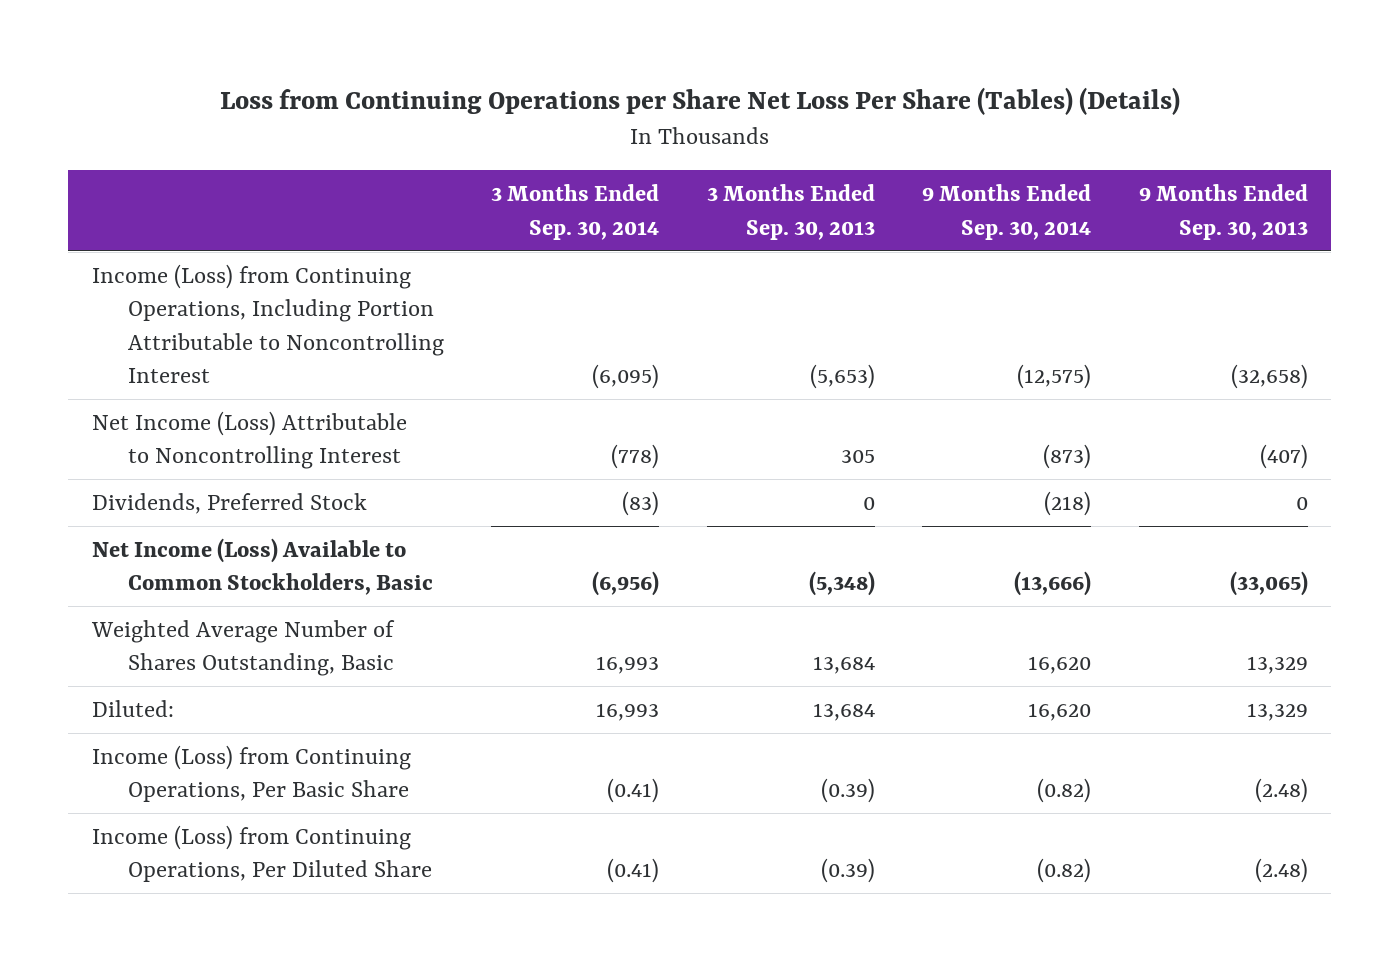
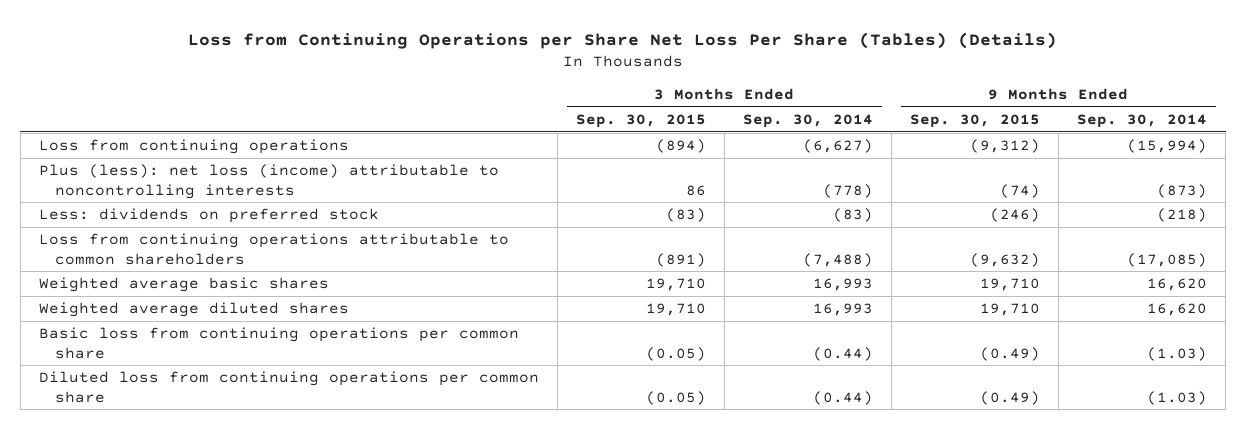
[706,184,875,240] 3 Months Ended Sep. 30, 2013 -> none
[1138,184,1308,240] 9 Months Ended Sep. 30, 2013 -> none
none -> [575,113,706,128] Sep. 30, 2015
none -> [909,113,1040,128] Sep. 30, 2015
[91,263,444,384] Income (Loss) from Continuing Operations, Including Portion Attributable to Noncontrolling Interest -> [38,139,349,155] Loss from continuing operations
[592,364,660,390] (6,095) -> [802,139,873,154] (6,627)
[1017,364,1092,390] (12,575) -> [1127,139,1208,154] (15,994)
[91,410,407,470] Net Income (Loss) Attributable to Noncontrolling Interest -> [38,164,499,199] Plus (less): net loss (income) attributable to noncontrolling interests
[91,492,367,514] Dividends, Preferred Stock -> [38,208,379,224] Less: dividends on preferred stock
[91,537,433,596] Net Income (Loss) Available to Common Stockholders, Basic -> [38,233,509,265] Loss from continuing operations attributable to common shareholders
[592,571,660,597] (6,956) -> [802,252,873,267] (7,488)
[1014,571,1092,597] (13,666) -> [1127,252,1208,267] (17,085)
[90,619,395,677] Weighted Average Number of Shares Outstanding, Basic -> [38,277,329,293] Weighted average basic shares
[91,699,174,717] Diluted: -> [38,302,349,318] Weighted average diluted shares
[91,744,411,803] Income (Loss) from Continuing Operations, Per Basic Share -> [38,327,519,359] Basic loss from continuing operations per common share
[607,778,660,804] (0.41) -> [812,346,873,361] (0.44)
[1037,778,1092,804] (0.82) -> [1147,346,1208,361] (1.03)
[91,824,432,883] Income (Loss) from Continuing Operations, Per Diluted Share -> [38,371,539,403] Diluted loss from continuing operations per common share
[607,858,660,884] (0.41) -> [812,390,873,405] (0.44)
[1037,858,1092,884] (0.82) -> [1147,390,1208,405] (1.03)

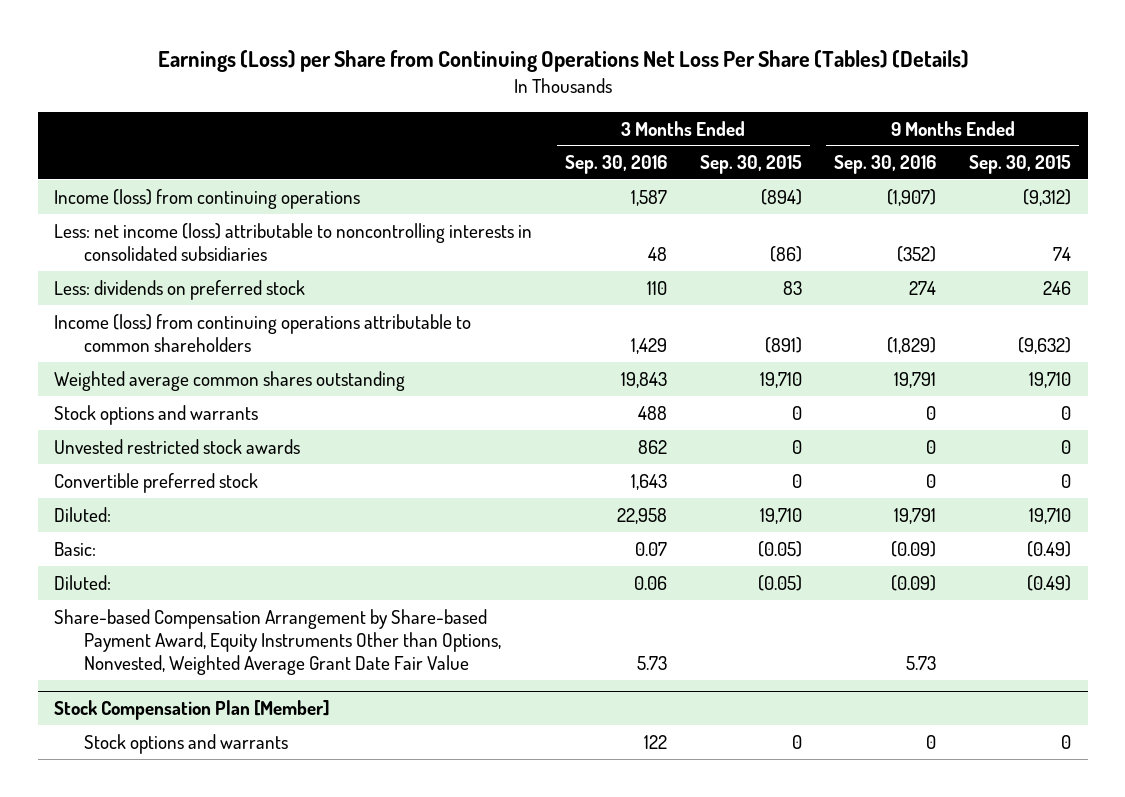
[187,31,1057,49] Loss from Continuing Operations per Share Net Loss Per Share (Tables) (Details) -> [157,50,969,73] Earnings (Loss) per Share from Continuing Operations Net Loss Per Share (Tables) (Details)
[742,113,873,128] Sep. 30, 2014 -> none
[1077,113,1208,128] Sep. 30, 2014 -> none
none -> [564,155,667,175] Sep. 30, 2016
none -> [834,155,937,175] Sep. 30, 2016
[38,139,349,155] Loss from continuing operations -> [54,188,361,209] Income (loss) from continuing operations
[38,164,499,199] Plus (less): net loss (income) attributable to noncontrolling interests -> [54,222,533,262] Less: net income (loss) attributable to noncontrolling interests in consolidated subsidiaries
[685,184,706,196] 86 -> [769,246,802,263] (86)
[999,183,1040,198] (74) -> [1053,247,1072,262] 74
[665,208,706,223] (83) -> [782,280,802,295] 83
[989,208,1040,223] (246) -> [1043,280,1072,295] 246
[38,233,509,265] Loss from continuing operations attributable to common shareholders -> [54,313,472,353] Income (loss) from continuing operations attributable to common shareholders
[38,277,329,293] Weighted average basic shares -> [54,370,406,391] Weighted average common shares outstanding
none -> [54,404,259,425] Stock options and warrants
none -> [54,438,301,454] Unvested restricted stock awards
none -> [54,472,259,493] Convertible preferred stock
[38,302,349,318] Weighted average diluted shares -> [54,506,112,522] Diluted:
[38,327,519,359] Basic loss from continuing operations per common share -> [54,541,97,556] Basic:
[38,371,539,403] Diluted loss from continuing operations per common share -> [54,574,112,590] Diluted:
none -> [54,608,502,676] Share-based Compensation Arrangement by Share-based Payment Award, Equity Instruments Other than Options, Nonvested, Weighted Average Grant Date Fair Value
none -> [54,700,331,721] Stock Compensation Plan [Member]
none -> [84,733,289,754] Stock options and warrants

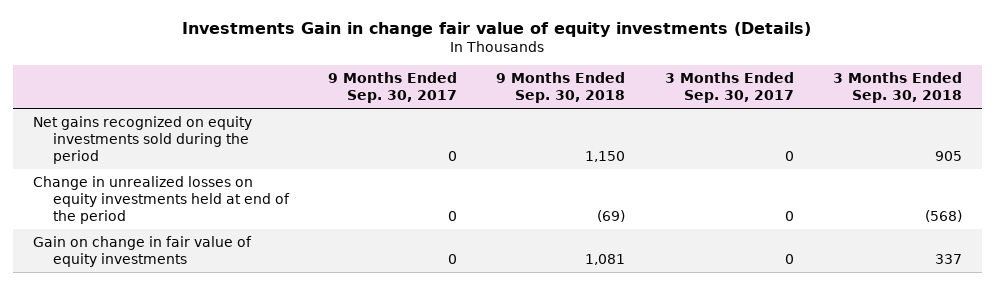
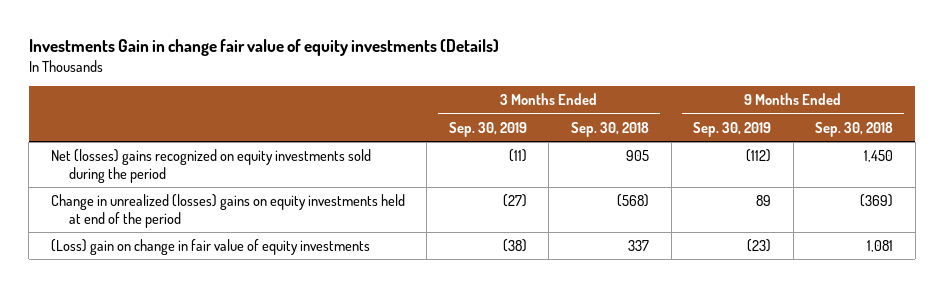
[327,72,457,104] 9 Months Ended Sep. 30, 2017 -> none
[664,72,794,104] 3 Months Ended Sep. 30, 2017 -> none
none -> [448,121,527,137] Sep. 30, 2019
none -> [693,121,772,137] Sep. 30, 2019
[32,115,252,164] Net gains recognized on equity investments sold during the period -> [50,149,371,183] Net (losses) gains recognized on equity investments sold during the period
[585,150,626,162] 1,150 -> [864,150,894,163] 1,450
[32,175,290,224] Change in unrealized losses on equity investments held at end of the period -> [50,194,405,228] Change in unrealized (losses) gains on equity investments held at end of the period
[597,209,626,222] (69) -> [860,194,894,208] (369)
[32,235,252,267] Gain on change in fair value of equity investments -> [50,239,370,256] (Loss) gain on change in fair value of equity investments

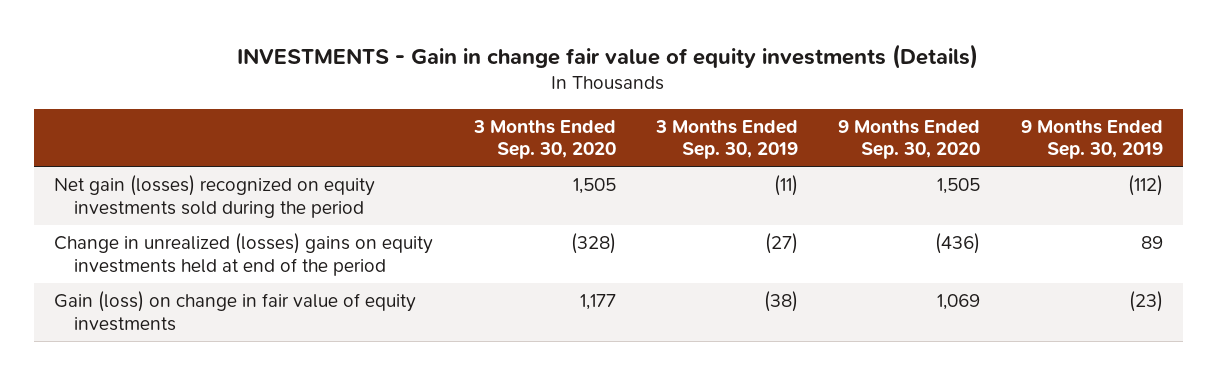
[28,38,499,56] Investments Gain in change fair value of equity investments (Details) -> [237,43,979,69] INVESTMENTS - Gain in change fair value of equity investments (Details)
[571,121,650,137] Sep. 30, 2018 -> none
[815,121,894,137] Sep. 30, 2018 -> none
none -> [472,119,616,160] 3 Months Ended Sep. 30, 2020
none -> [838,119,981,160] 9 Months Ended Sep. 30, 2020
[50,149,371,183] Net (losses) gains recognized on equity investments sold during the period -> [54,175,376,218] Net gain (losses) recognized on equity investments sold during the period
[50,239,370,256] (Loss) gain on change in fair value of equity investments -> [54,291,417,331] Gain (loss) on change in fair value of equity investments

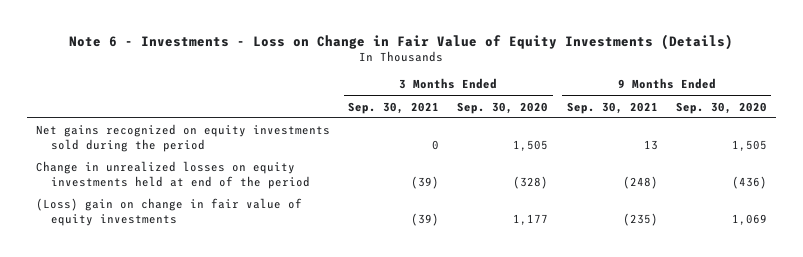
[237,43,979,69] INVESTMENTS - Gain in change fair value of equity investments (Details) -> [69,33,734,50] Note 6 - Investments - Loss on Change in Fair Value of Equity Investments (Details)
[654,119,798,160] 3 Months Ended Sep. 30, 2019 -> none
[1020,119,1163,160] 9 Months Ended Sep. 30, 2019 -> none
none -> [348,101,440,114] Sep. 30, 2021
none -> [566,101,658,114] Sep. 30, 2021
[54,175,376,218] Net gain (losses) recognized on equity investments sold during the period -> [36,124,331,152] Net gains recognized on equity investments sold during the period
[54,233,434,276] Change in unrealized (losses) gains on equity investments held at end of the period -> [36,161,310,189] Change in unrealized losses on equity investments held at end of the period
[54,291,417,331] Gain (loss) on change in fair value of equity investments -> [36,198,303,226] (Loss) gain on change in fair value of equity investments

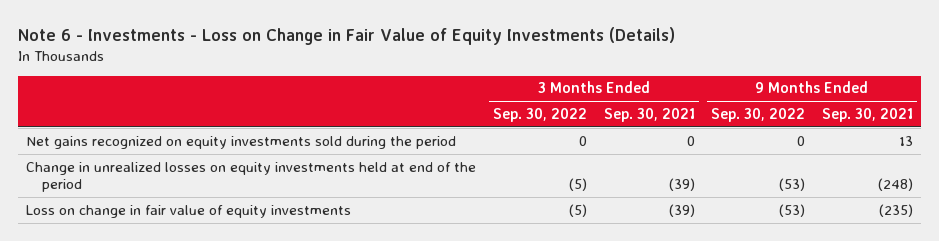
[457,101,549,114] Sep. 30, 2020 -> none
[675,101,767,114] Sep. 30, 2020 -> none
none -> [492,108,587,123] Sep. 30, 2022
none -> [711,108,806,123] Sep. 30, 2022
[36,198,303,226] (Loss) gain on change in fair value of equity investments -> [26,204,352,218] Loss on change in fair value of equity investments

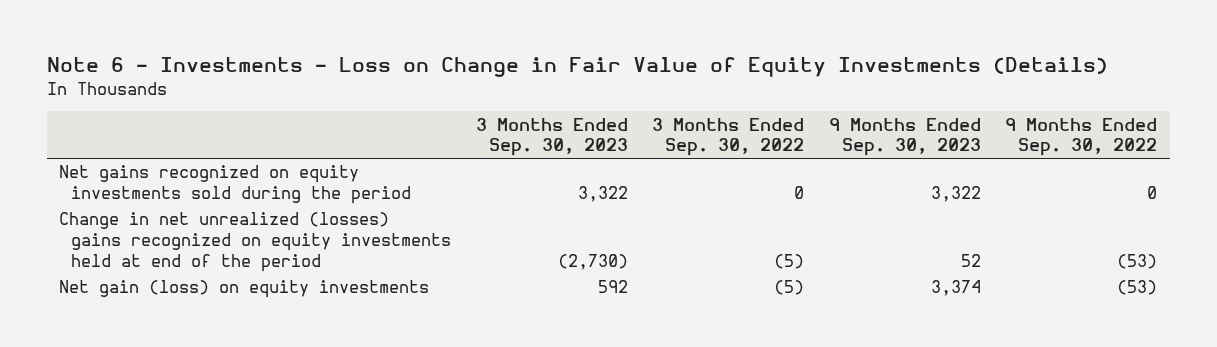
[603,108,695,123] Sep. 30, 2021 -> none
[821,108,913,123] Sep. 30, 2021 -> none
none -> [475,117,628,157] 3 Months Ended Sep. 30, 2023
none -> [828,117,981,157] 9 Months Ended Sep. 30, 2023
[26,161,477,193] Change in unrealized losses on equity investments held at end of the period -> [59,212,451,273] Change in net unrealized (losses) gains recognized on equity investments held at end of the period
[26,204,352,218] Loss on change in fair value of equity investments -> [59,280,430,299] Net gain (loss) on equity investments

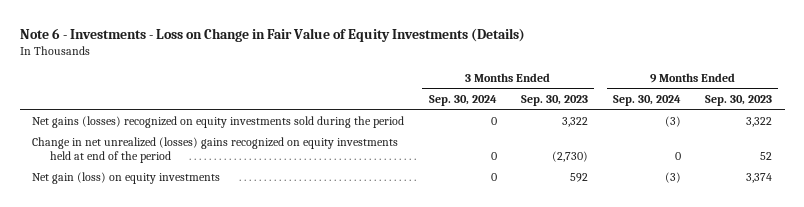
[652,117,805,157] 3 Months Ended Sep. 30, 2022 -> none
[1005,117,1158,157] 9 Months Ended Sep. 30, 2022 -> none
none -> [428,95,497,107] Sep. 30, 2024
none -> [612,95,681,107] Sep. 30, 2024
[59,165,411,205] Net gains recognized on equity investments sold during the period -> [32,115,405,128] Net gains (losses) recognized on equity investments sold during the period

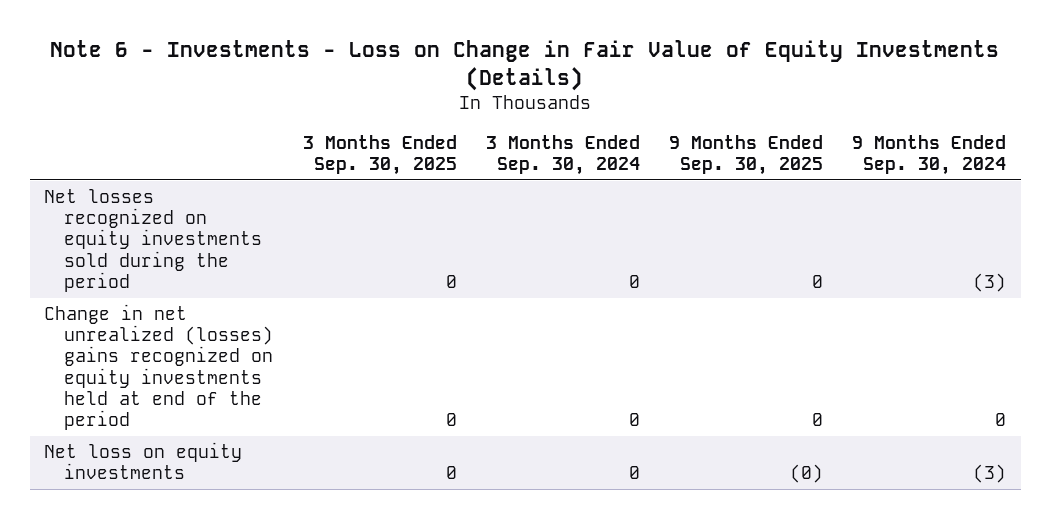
[521,95,589,107] Sep. 30, 2023 -> none
[705,95,773,107] Sep. 30, 2023 -> none
none -> [302,134,457,175] 3 Months Ended Sep. 30, 2025
none -> [669,134,824,175] 9 Months Ended Sep. 30, 2025
[32,115,405,128] Net gains (losses) recognized on equity investments sold during the period -> [44,189,263,292] Net losses recognized on equity investments sold during the period
[32,171,221,184] Net gain (loss) on equity investments -> [44,442,243,480] Net loss on equity investments

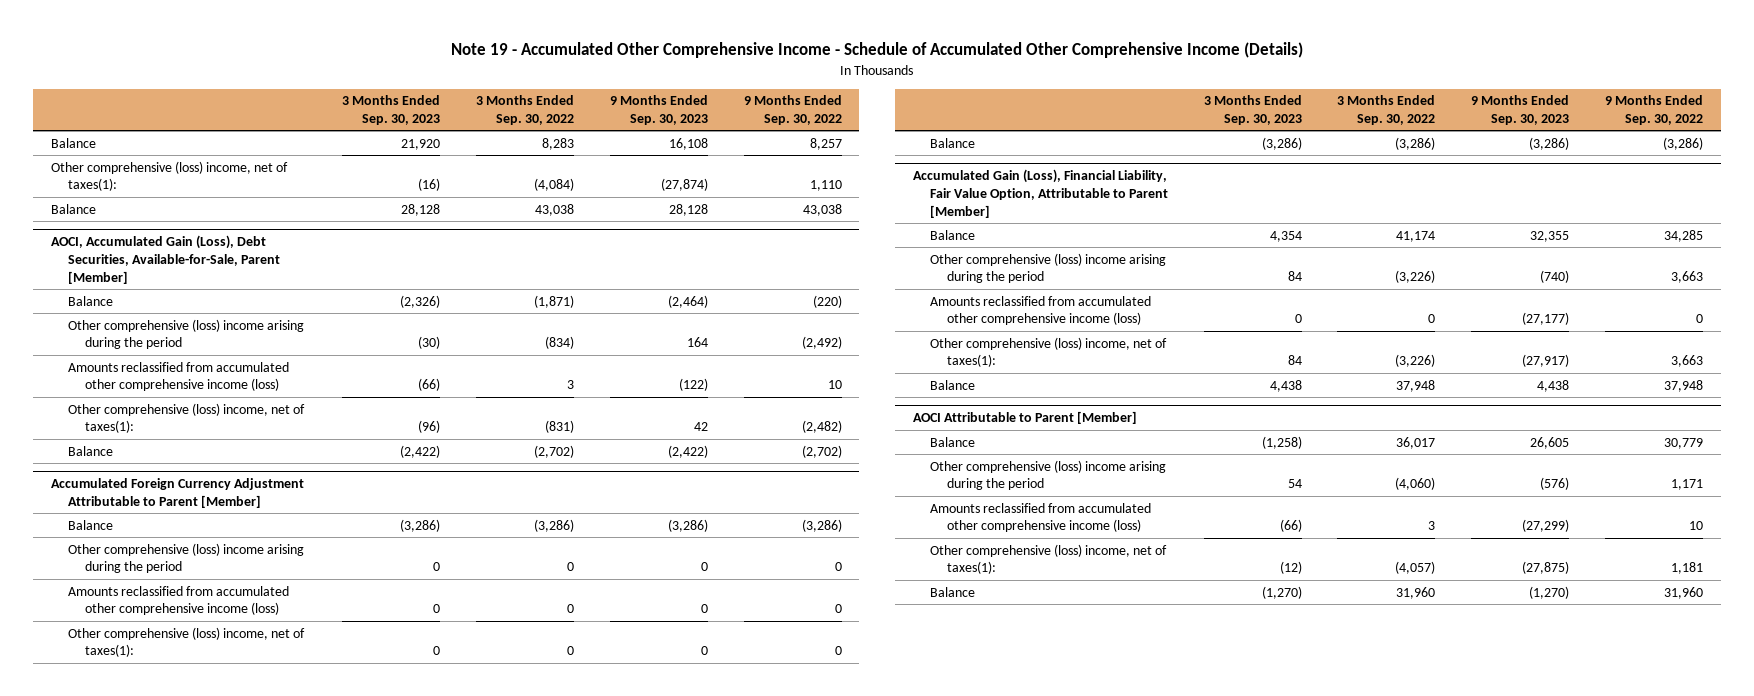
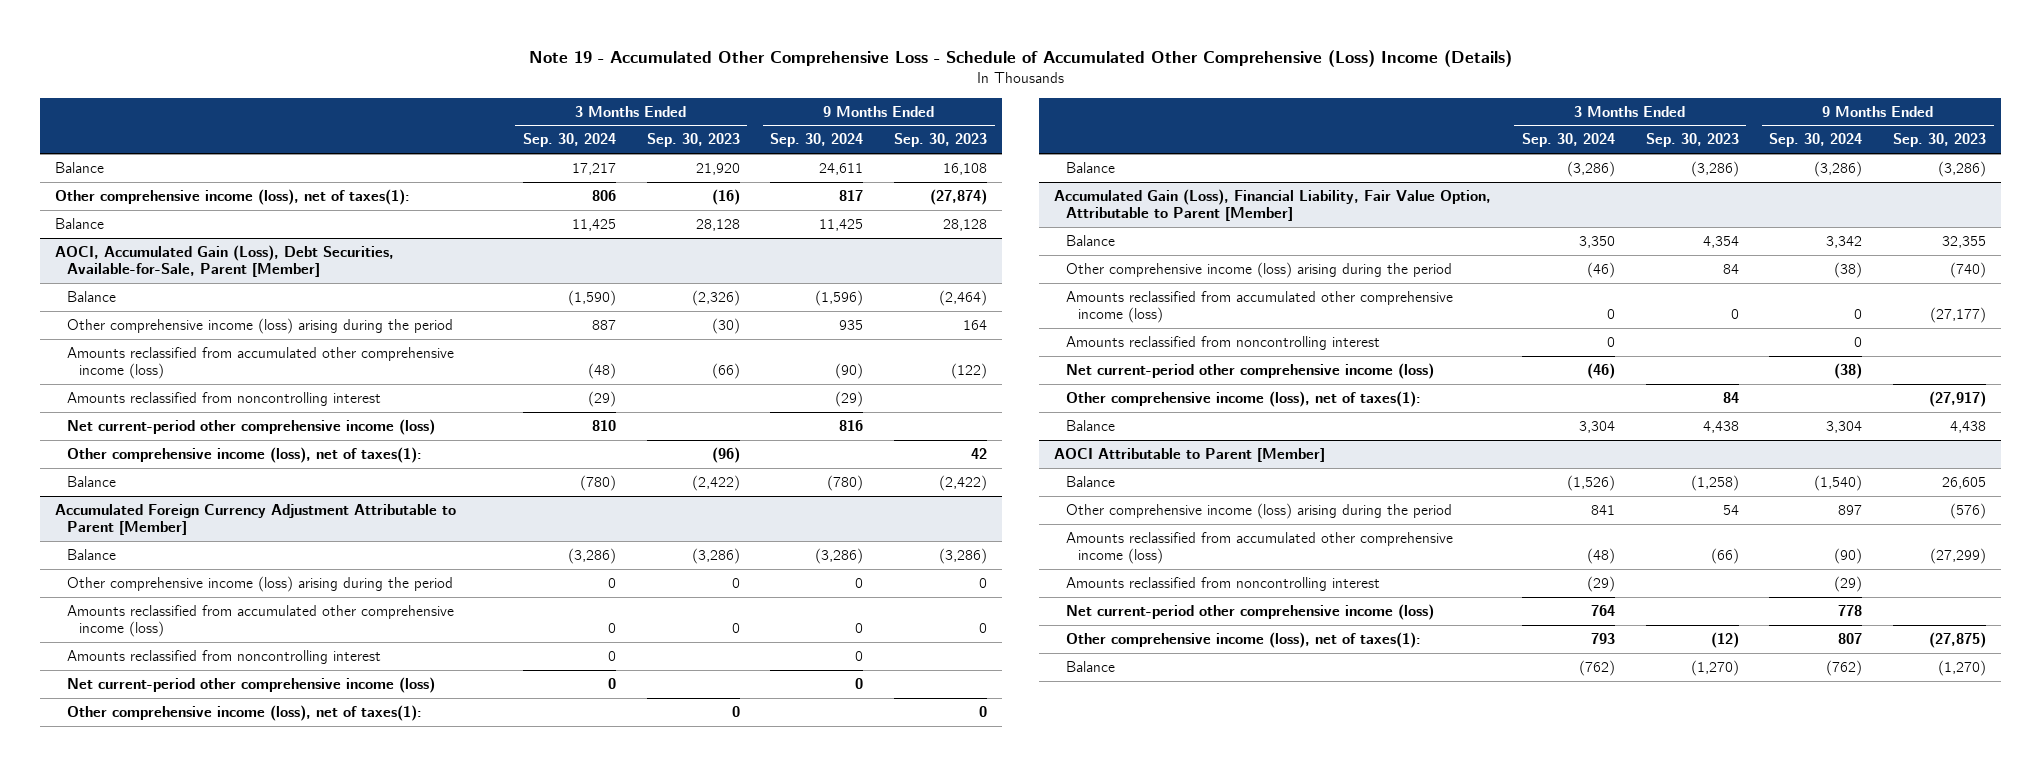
[451,42,1304,59] Note 19 - Accumulated Other Comprehensive Income - Schedule of Accumulated Other Comprehensive Income (Details) -> [528,49,1512,67] Note 19 - Accumulated Other Comprehensive Loss - Schedule of Accumulated Other Comprehensive (Loss) Income (Details)
[475,95,574,125] 3 Months Ended Sep. 30, 2022 -> none
[743,95,842,125] 9 Months Ended Sep. 30, 2022 -> none
none -> [523,133,617,148] Sep. 30, 2024
none -> [770,133,864,148] Sep. 30, 2024
[51,160,289,192] Other comprehensive (loss) income, net of taxes(1): -> [55,188,411,205] Other comprehensive income (loss), net of taxes(1):
[68,318,305,350] Other comprehensive (loss) income arising during the period -> [67,317,454,334] Other comprehensive income (loss) arising during the period
none -> [67,391,382,406] Amounts reclassified from noncontrolling interest
none -> [67,418,436,435] Net current-period other comprehensive income (loss)
[68,402,306,434] Other comprehensive (loss) income, net of taxes(1): -> [67,446,423,463] Other comprehensive income (loss), net of taxes(1):
[68,542,305,574] Other comprehensive (loss) income arising during the period -> [67,575,454,592] Other comprehensive income (loss) arising during the period
none -> [67,649,382,664] Amounts reclassified from noncontrolling interest
none -> [67,676,436,693] Net current-period other comprehensive income (loss)
[68,626,306,658] Other comprehensive (loss) income, net of taxes(1): -> [67,704,423,721] Other comprehensive income (loss), net of taxes(1):
[929,252,1166,284] Other comprehensive (loss) income arising during the period -> [1066,261,1453,278] Other comprehensive income (loss) arising during the period
none -> [1066,335,1381,350] Amounts reclassified from noncontrolling interest
none -> [1066,362,1435,379] Net current-period other comprehensive income (loss)
[929,336,1167,368] Other comprehensive (loss) income, net of taxes(1): -> [1066,390,1422,407] Other comprehensive income (loss), net of taxes(1):
[929,459,1166,491] Other comprehensive (loss) income arising during the period -> [1066,502,1453,519] Other comprehensive income (loss) arising during the period
none -> [1066,576,1381,591] Amounts reclassified from noncontrolling interest
none -> [1066,603,1435,620] Net current-period other comprehensive income (loss)
[929,543,1167,575] Other comprehensive (loss) income, net of taxes(1): -> [1066,631,1422,648] Other comprehensive income (loss), net of taxes(1):

